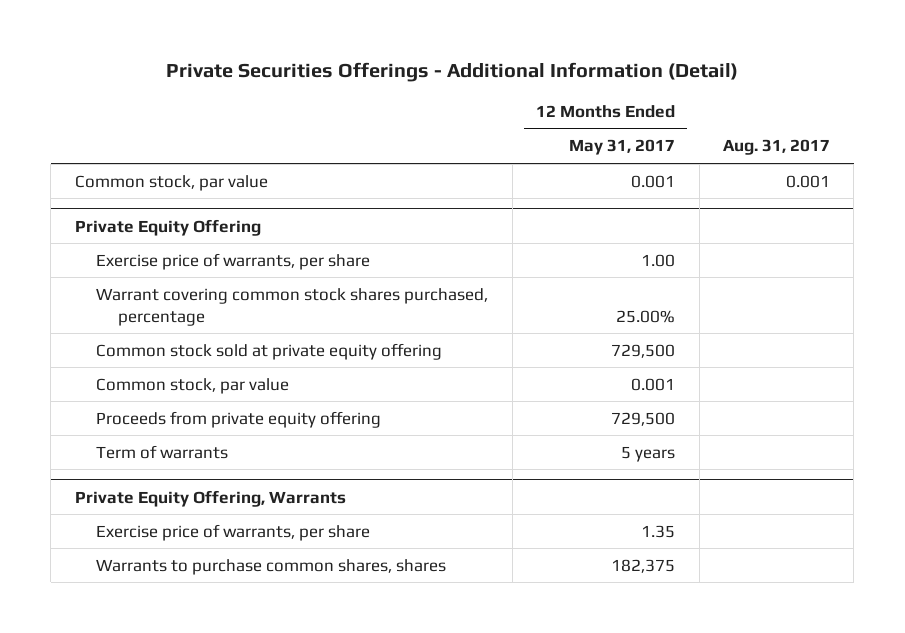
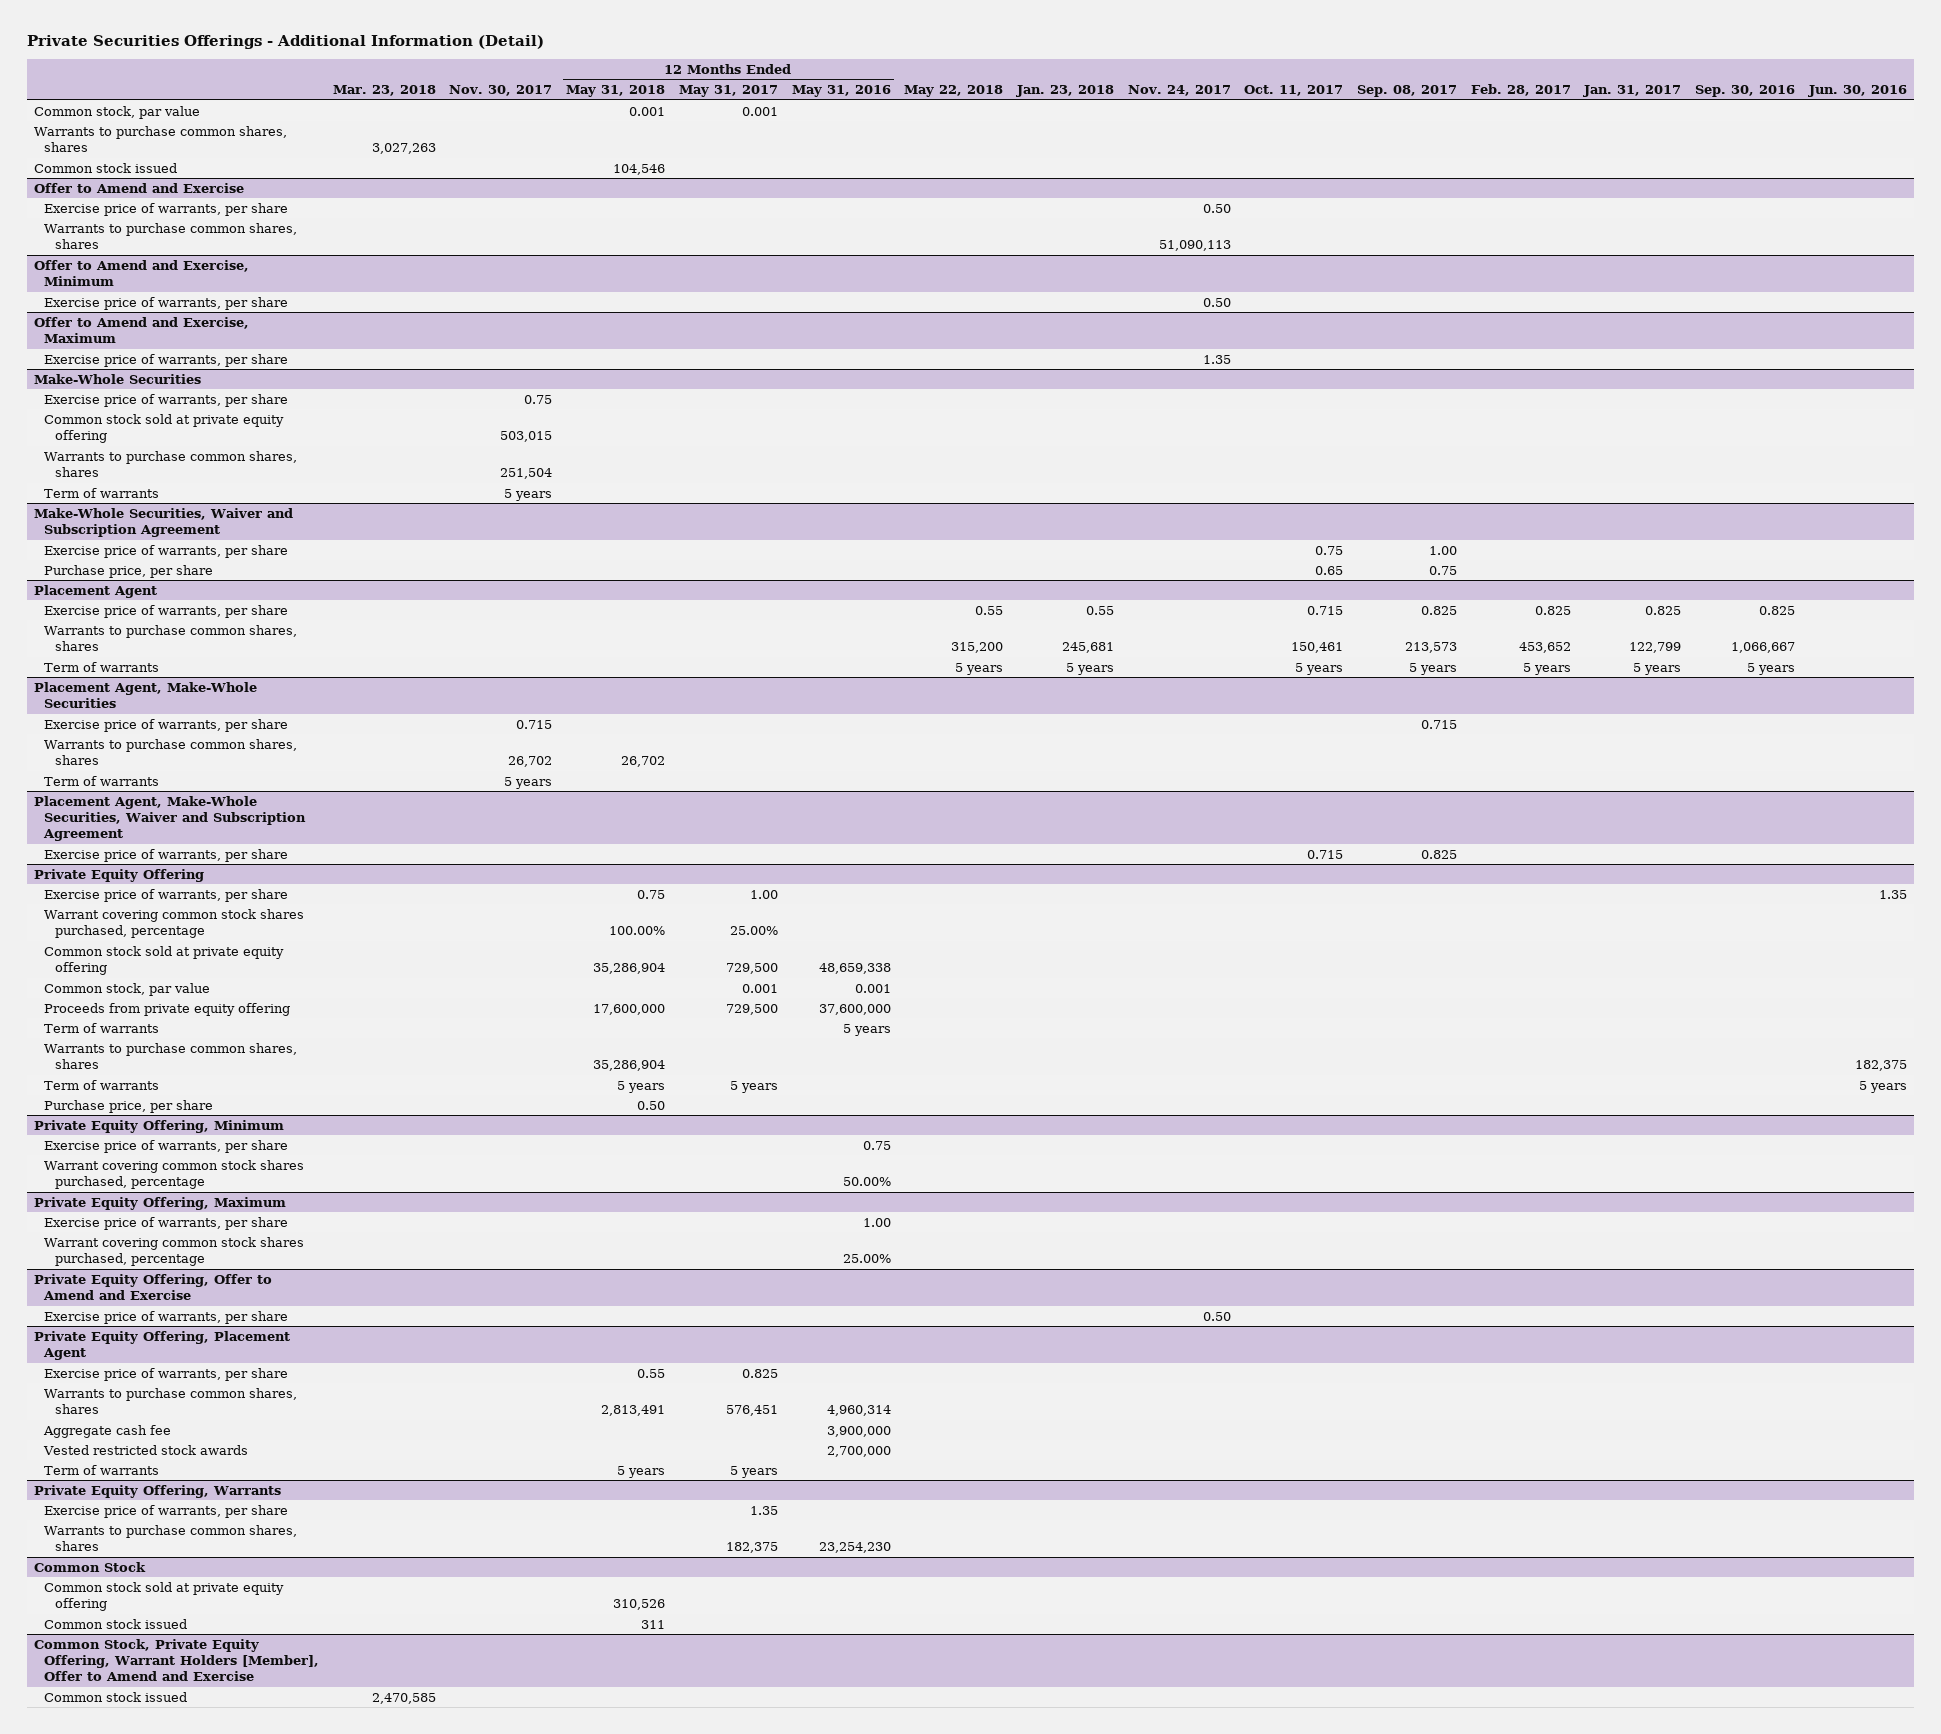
[722,139,830,156] Aug. 31, 2017 -> none
none -> [332,85,436,97] Mar. 23, 2018
none -> [449,85,553,97] Nov. 30, 2017
none -> [566,85,666,98] May 31, 2018
none -> [791,85,891,98] May 31, 2016
none -> [904,85,1004,98] May 22, 2018
none -> [1015,85,1114,98] Jan. 23, 2018
none -> [1127,85,1231,97] Nov. 24, 2017
none -> [1244,85,1344,97] Oct. 11, 2017
none -> [1357,85,1458,98] Sep. 08, 2017
none -> [1470,84,1571,97] Feb. 28, 2017
none -> [1583,85,1682,98] Jan. 31, 2017
none -> [1695,85,1796,98] Sep. 30, 2016
none -> [1807,85,1907,98] Jun. 30, 2016
none -> [33,125,287,153] Warrants to purchase common shares, shares
none -> [33,162,177,173] Common stock issued
none -> [33,182,244,193] Offer to Amend and Exercise
none -> [44,202,289,216] Exercise price of warrants, per share
none -> [44,222,298,250] Warrants to purchase common shares, shares
none -> [33,259,249,287] Offer to Amend and Exercise, Minimum
none -> [44,296,289,310] Exercise price of warrants, per share
none -> [33,316,249,344] Offer to Amend and Exercise, Maximum
none -> [44,353,289,367] Exercise price of warrants, per share
none -> [33,373,201,384] Make-Whole Securities
none -> [44,393,289,407] Exercise price of warrants, per share
none -> [44,413,285,444] Common stock sold at private equity offering
none -> [44,450,298,478] Warrants to purchase common shares, shares
none -> [44,487,160,498] Term of warrants
none -> [33,507,293,538] Make-Whole Securities, Waiver and Subscription Agreement
none -> [44,544,289,558] Exercise price of warrants, per share
none -> [44,564,214,578] Purchase price, per share
none -> [33,584,157,598] Placement Agent
none -> [44,604,289,618] Exercise price of warrants, per share
none -> [44,624,298,652] Warrants to purchase common shares, shares
none -> [44,661,160,672] Term of warrants
none -> [33,681,257,709] Placement Agent, Make-Whole Securities
none -> [44,718,289,732] Exercise price of warrants, per share
none -> [44,738,298,766] Warrants to purchase common shares, shares
none -> [44,775,160,786] Term of warrants
none -> [33,795,307,842] Placement Agent, Make-Whole Securities, Waiver and Subscription Agreement
none -> [44,848,289,862] Exercise price of warrants, per share
none -> [44,1022,160,1033] Term of warrants
none -> [44,1042,298,1070] Warrants to purchase common shares, shares
none -> [44,1099,214,1113] Purchase price, per share
none -> [33,1119,284,1133] Private Equity Offering, Minimum
none -> [44,1139,289,1153] Exercise price of warrants, per share
none -> [44,1159,305,1190] Warrant covering common stock shares purchased, percentage
none -> [33,1196,286,1210] Private Equity Offering, Maximum
none -> [44,1216,289,1230] Exercise price of warrants, per share
none -> [44,1236,305,1267] Warrant covering common stock shares purchased, percentage
none -> [33,1273,272,1301] Private Equity Offering, Offer to Amend and Exercise
none -> [44,1310,289,1324] Exercise price of warrants, per share
none -> [33,1330,290,1361] Private Equity Offering, Placement Agent
none -> [44,1367,289,1381] Exercise price of warrants, per share
none -> [44,1387,298,1415] Warrants to purchase common shares, shares
none -> [43,1424,172,1438] Aggregate cash fee
none -> [43,1444,249,1455] Vested restricted stock awards
none -> [44,1464,160,1475] Term of warrants
none -> [33,1561,146,1572] Common Stock
none -> [44,1581,285,1612] Common stock sold at private equity offering
none -> [44,1618,188,1629] Common stock issued
none -> [33,1638,320,1682] Common Stock, Private Equity Offering, Warrant Holders [Member], Offer to Amend and Exercise
none -> [44,1691,188,1702] Common stock issued

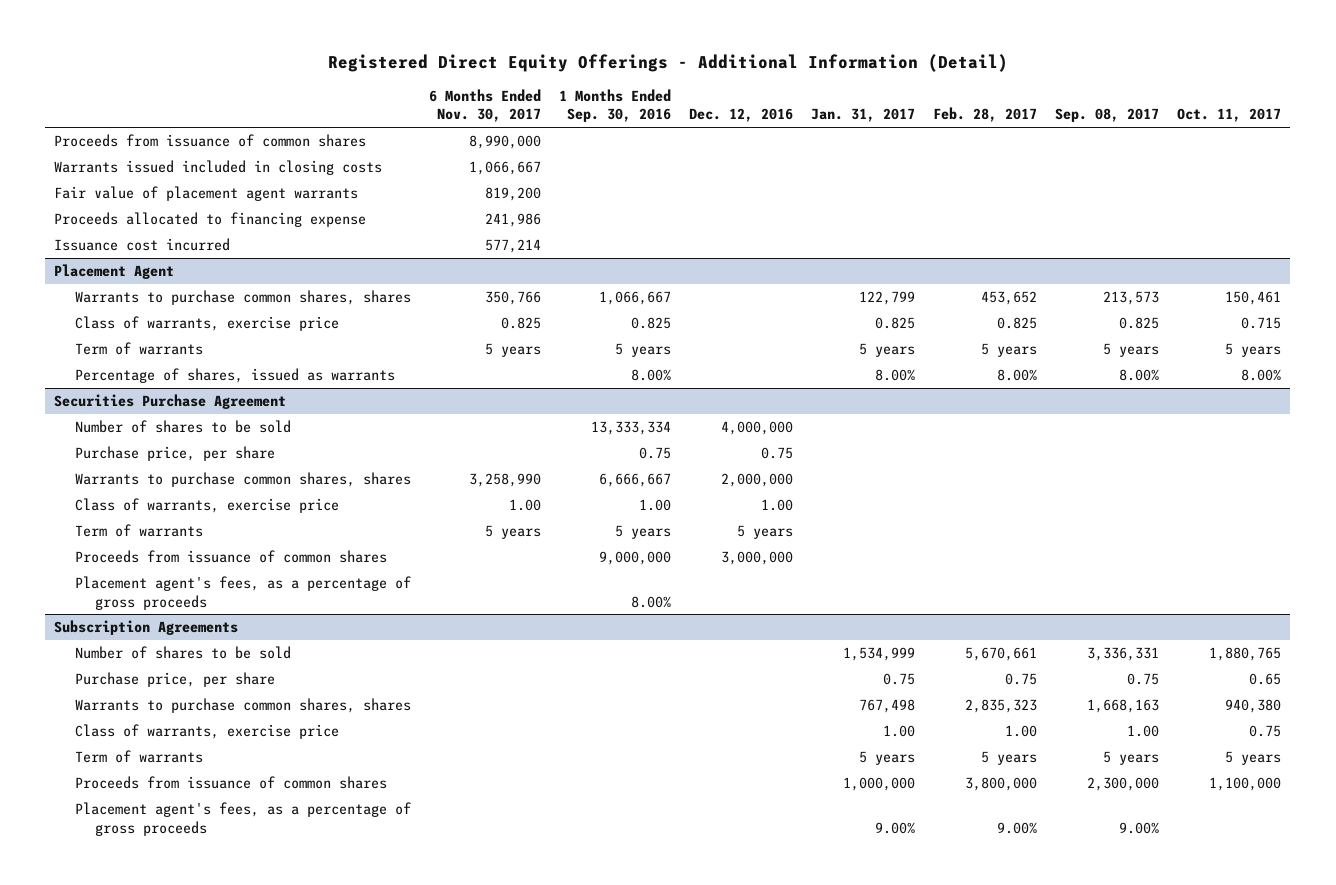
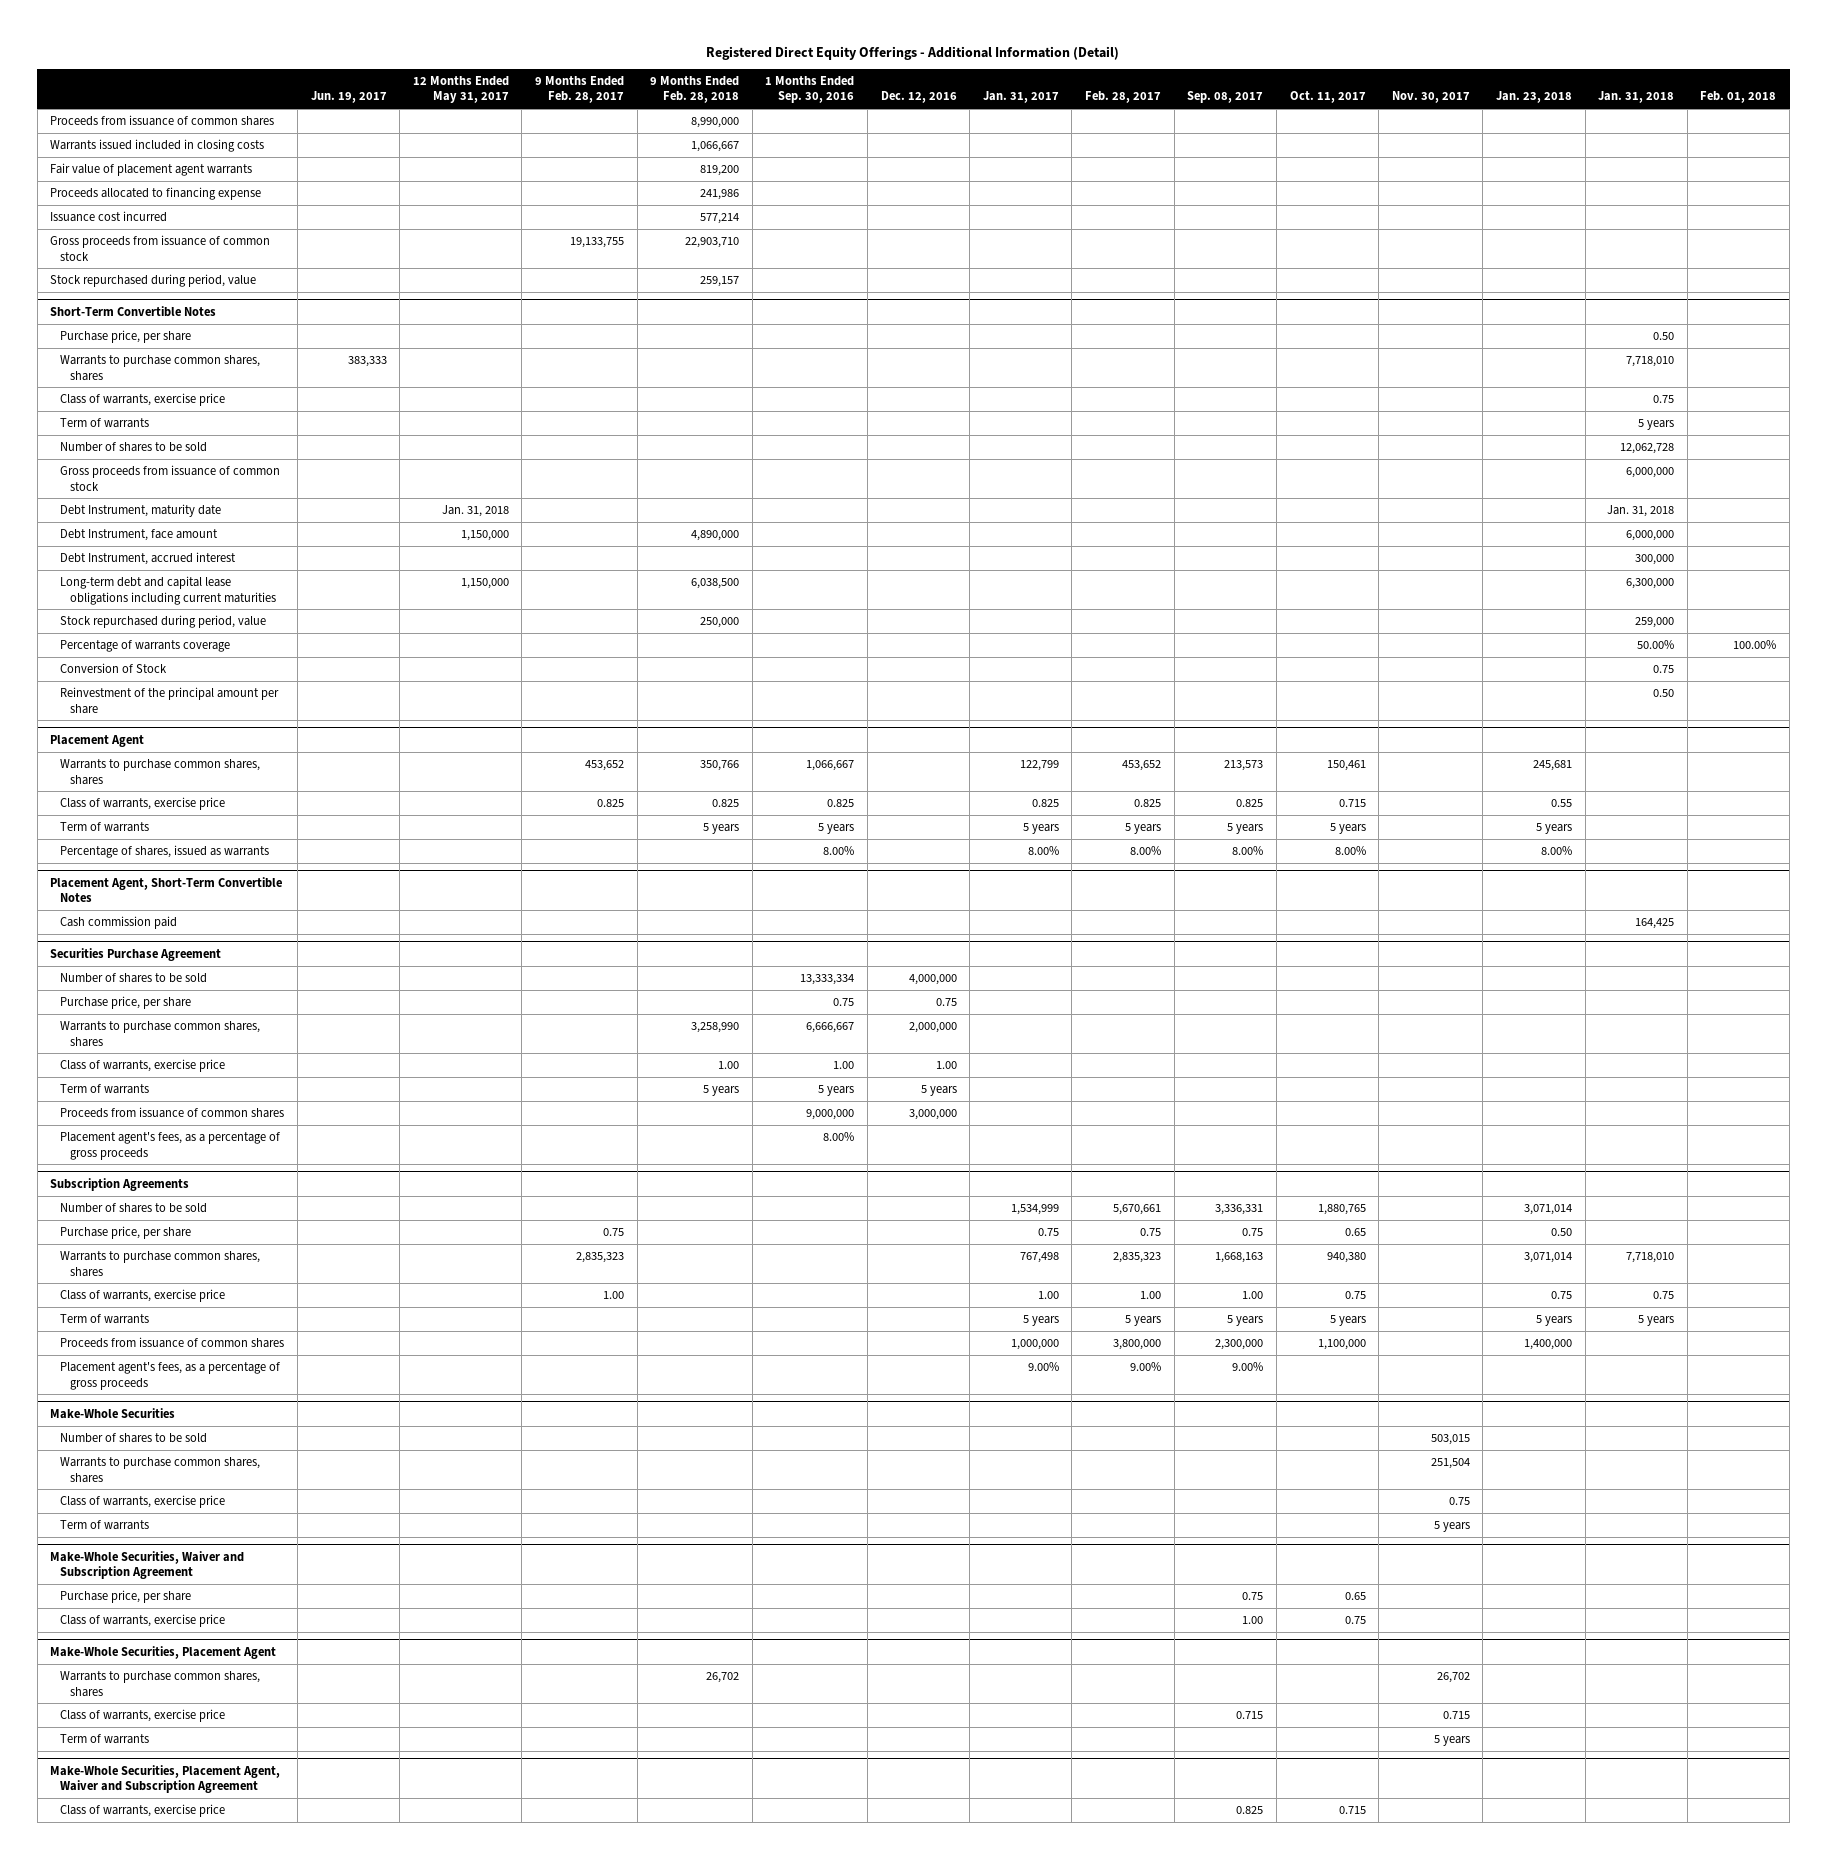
[428,88,541,123] 6 Months Ended Nov. 30, 2017 -> none
none -> [310,91,387,104] Jun. 19, 2017
none -> [412,76,509,104] 12 Months Ended May 31, 2017
none -> [534,76,624,104] 9 Months Ended Feb. 28, 2017
none -> [650,76,740,104] 9 Months Ended Feb. 28, 2018
none -> [1391,91,1470,104] Nov. 30, 2017
none -> [1496,91,1573,104] Jan. 23, 2018
none -> [1598,91,1675,104] Jan. 31, 2018
none -> [1700,91,1777,104] Feb. 01, 2018
none -> [50,235,271,261] Gross proceeds from issuance of common stock
none -> [50,274,257,288] Stock repurchased during period, value
none -> [50,305,217,317] Short-Term Convertible Notes
none -> [60,330,192,344] Purchase price, per share
none -> [60,355,261,381] Warrants to purchase common shares, shares
none -> [60,393,226,407] Class of warrants, exercise price
none -> [60,418,150,429] Term of warrants
none -> [60,442,208,453] Number of shares to be sold
none -> [60,465,281,491] Gross proceeds from issuance of common stock
none -> [60,504,222,518] Debt Instrument, maturity date
none -> [60,529,219,542] Debt Instrument, face amount
none -> [60,552,237,566] Debt Instrument, accrued interest
none -> [60,576,277,605] Long-term debt and capital lease obligations including current maturities
none -> [60,615,267,629] Stock repurchased during period, value
none -> [60,640,231,653] Percentage of warrants coverage
none -> [60,663,168,674] Conversion of Stock
none -> [60,687,280,714] Reinvestment of the principal amount per share
none -> [50,876,283,903] Placement Agent, Short-Term Convertible Notes
none -> [60,916,178,930] Cash commission paid
none -> [50,1407,176,1419] Make-Whole Securities
none -> [60,1433,208,1444] Number of shares to be sold
none -> [60,1457,261,1483] Warrants to purchase common shares, shares
none -> [60,1495,226,1509] Class of warrants, exercise price
none -> [60,1520,150,1531] Term of warrants
none -> [50,1550,245,1580] Make-Whole Securities, Waiver and Subscription Agreement
none -> [60,1590,192,1604] Purchase price, per share
none -> [60,1614,226,1628] Class of warrants, exercise price
none -> [50,1645,277,1659] Make-Whole Securities, Placement Agent
none -> [60,1671,261,1697] Warrants to purchase common shares, shares
none -> [60,1709,226,1723] Class of warrants, exercise price
none -> [60,1734,150,1745] Term of warrants
none -> [50,1764,281,1794] Make-Whole Securities, Placement Agent, Waiver and Subscription Agreement
none -> [60,1804,226,1818] Class of warrants, exercise price

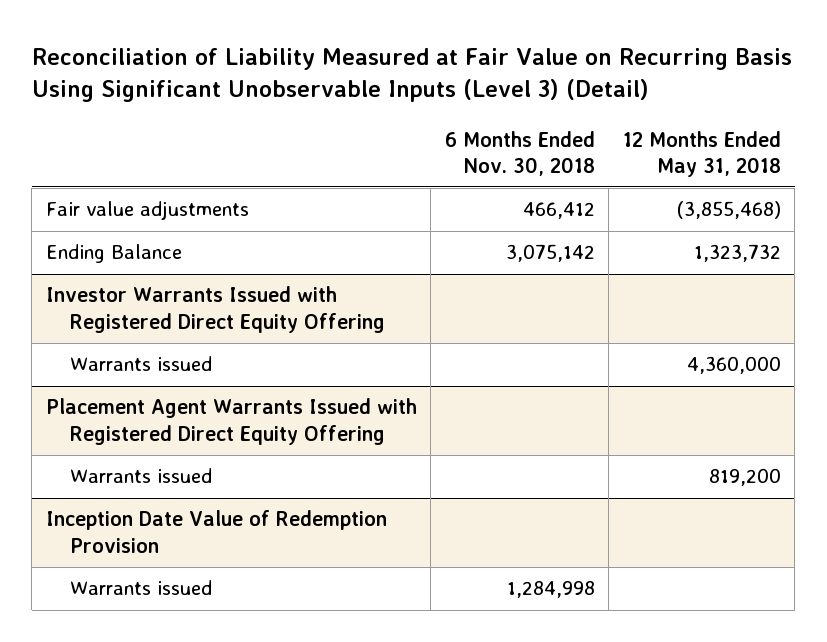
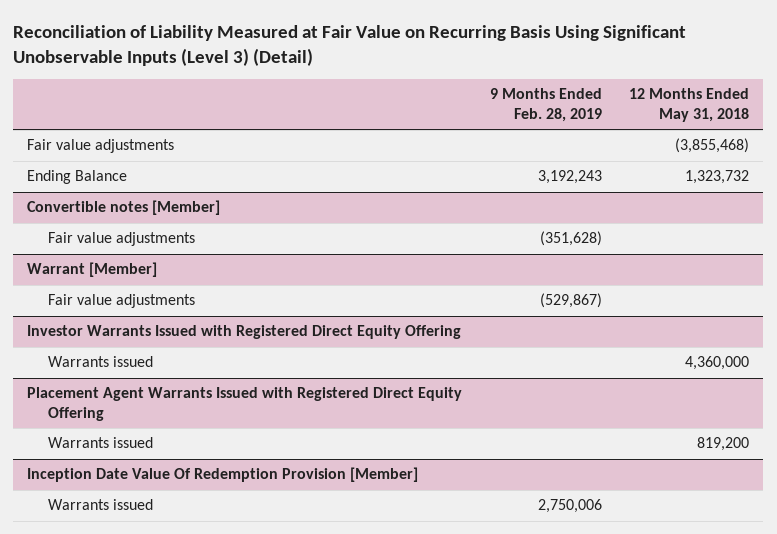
[444,130,595,176] 6 Months Ended Nov. 30, 2018 -> none
none -> [489,88,602,122] 9 Months Ended Feb. 28, 2019
none -> [27,200,221,216] Convertible notes [Member]
none -> [48,232,196,247] Fair value adjustments
none -> [27,262,158,278] Warrant [Member]
none -> [48,294,196,309] Fair value adjustments
[45,510,387,553] Inception Date Value of Redemption Provision -> [27,467,419,483] Inception Date Value Of Redemption Provision [Member]

